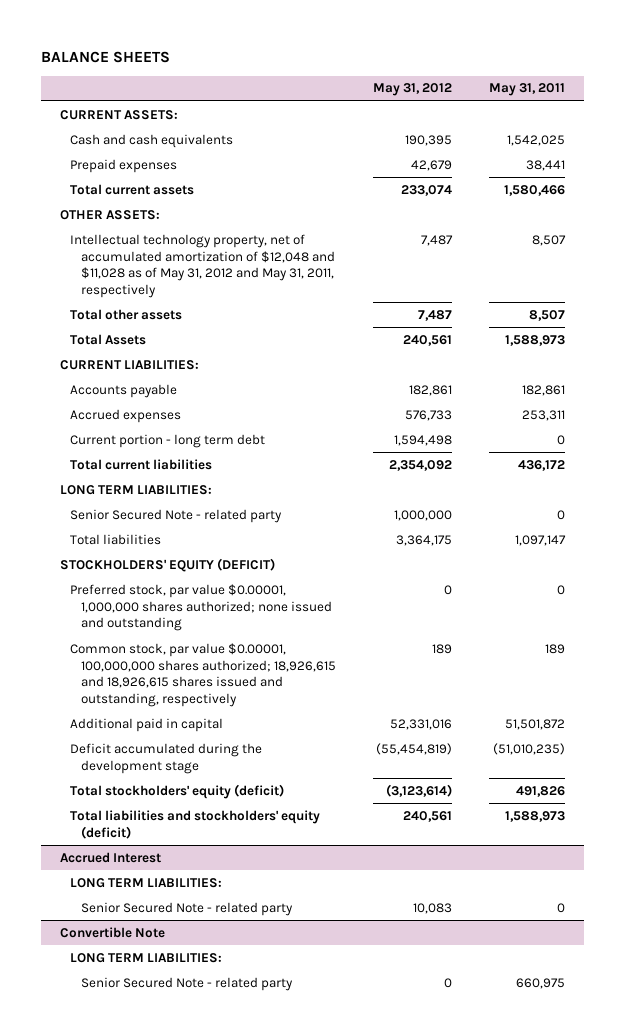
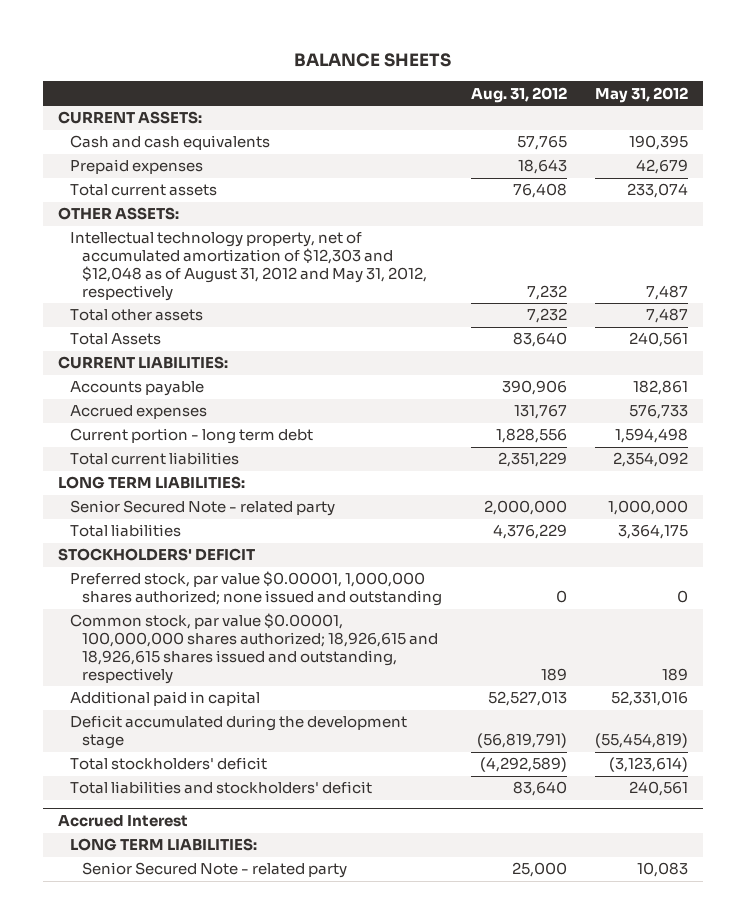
[489,83,566,97] May 31, 2011 -> none
none -> [470,86,567,103] Aug. 31, 2012
[70,233,335,298] Intellectual technology property, net of accumulated amortization of $12,048 and $11,028 as of May 31, 2012 and May 31, 2011, respectively -> [69,232,427,301] Intellectual technology property, net of accumulated amortization of $12,303 and $12,048 as of August 31, 2012 and May 31, 2012, respectively
[59,557,275,572] STOCKHOLDERS' EQUITY (DEFICIT) -> [57,548,255,562] STOCKHOLDERS' DEFICIT
[70,783,285,799] Total stockholders' equity (deficit) -> [69,757,267,771] Total stockholders' deficit
[70,809,321,839] Total liabilities and stockholders' equity (deficit) -> [69,781,372,795] Total liabilities and stockholders' deficit
[59,926,165,938] Convertible Note -> none
[70,952,223,963] LONG TERM LIABILITIES: -> none
[80,976,293,991] Senior Secured Note - related party -> none

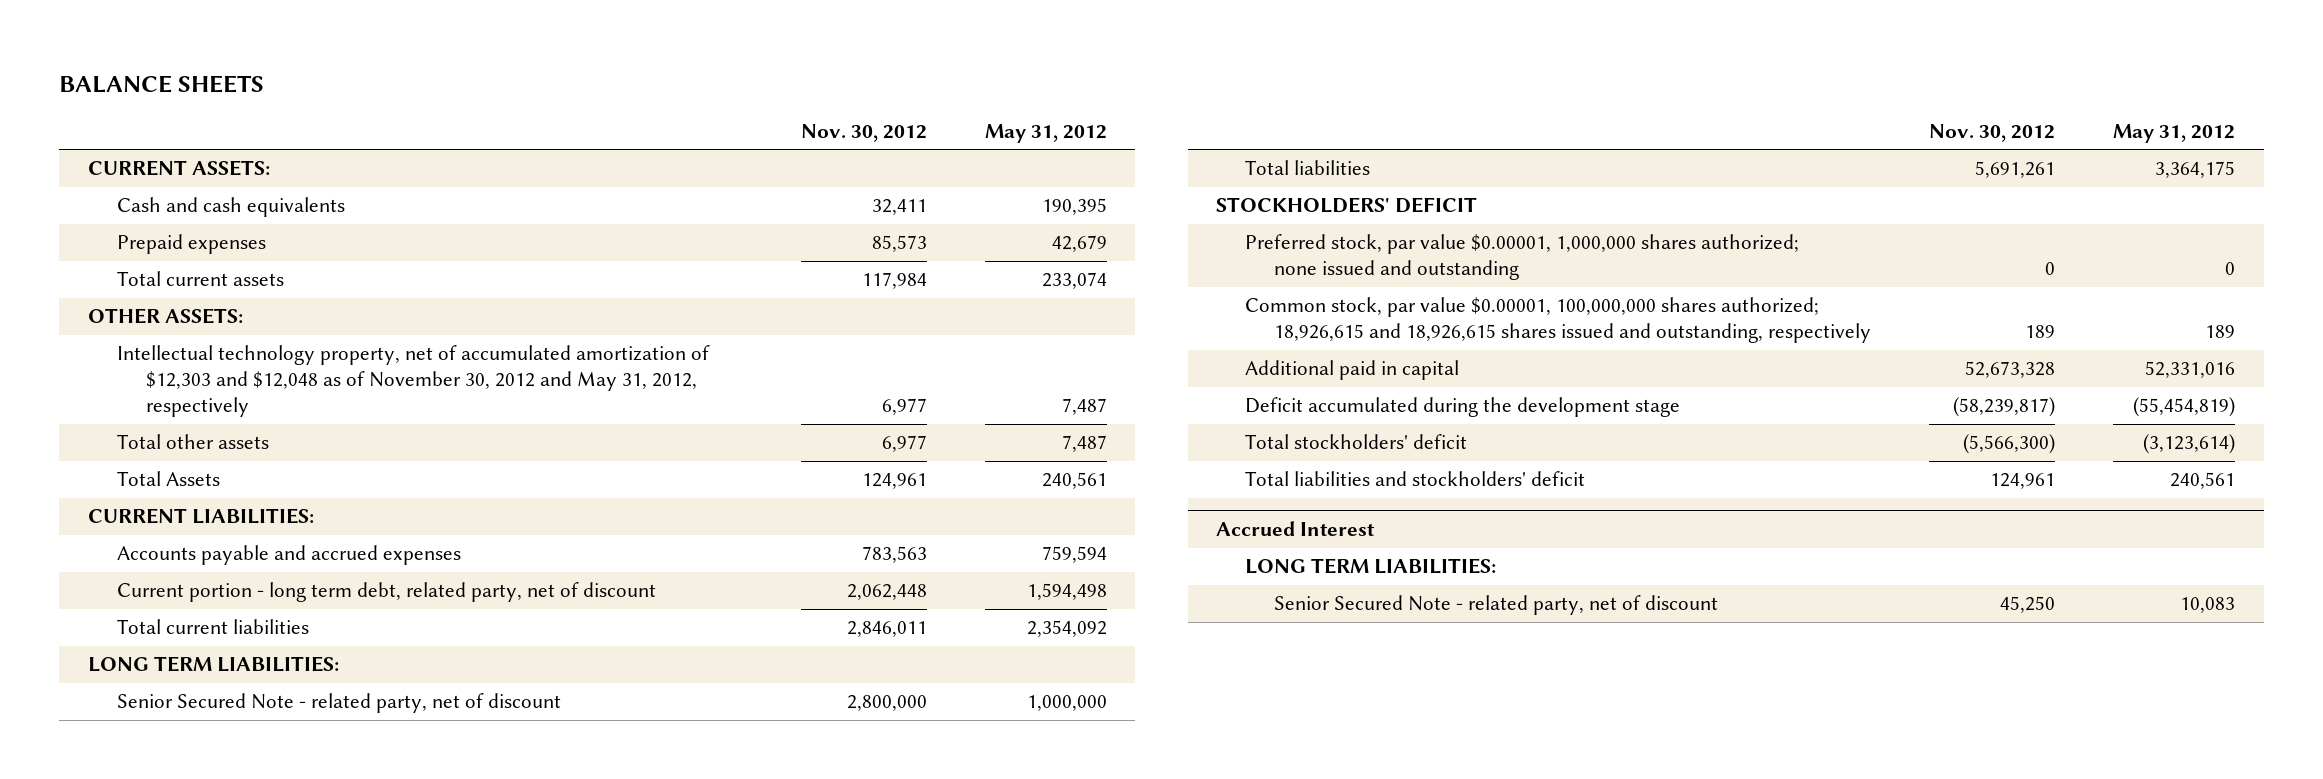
[470,86,567,103] Aug. 31, 2012 -> none
none -> [800,123,927,142] Nov. 30, 2012
[69,232,427,301] Intellectual technology property, net of accumulated amortization of $12,303 and $12,048 as of August 31, 2012 and May 31, 2012, respectively -> [116,345,710,418] Intellectual technology property, net of accumulated amortization of $12,303 and $12,048 as of November 30, 2012 and May 31, 2012, respectively
[69,405,207,420] Accrued expenses -> none
[69,381,204,397] Accounts payable -> [116,545,461,566] Accounts payable and accrued expenses
[633,380,689,396] 182,861 -> [1041,546,1107,564] 759,594
[69,428,313,445] Current portion - long term debt -> [116,582,656,603] Current portion - long term debt, related party, net of discount
[69,500,335,517] Senior Secured Note - related party -> [116,693,561,714] Senior Secured Note - related party, net of discount
[81,862,347,879] Senior Secured Note - related party -> [1274,595,1719,616] Senior Secured Note - related party, net of discount

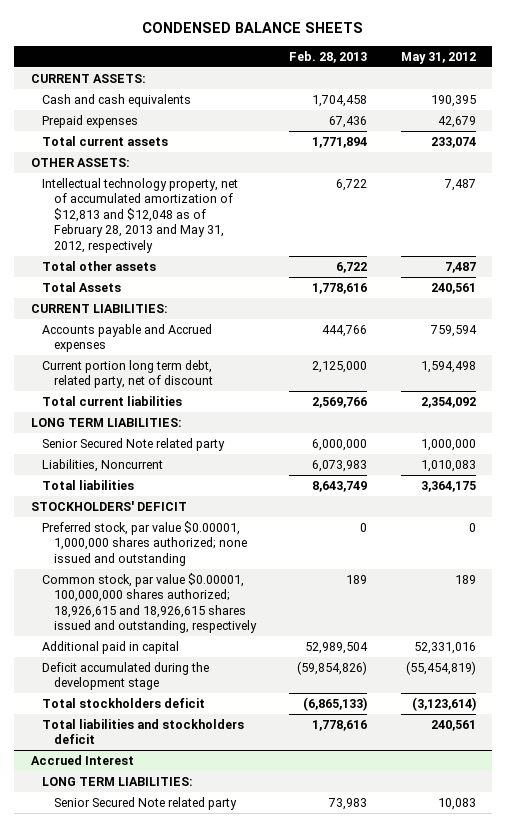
[59,74,265,93] BALANCE SHEETS -> [142,22,364,34] CONDENSED BALANCE SHEETS
[800,123,927,142] Nov. 30, 2012 -> none
none -> [289,50,368,63] Feb. 28, 2013
[116,345,710,418] Intellectual technology property, net of accumulated amortization of $12,303 and $12,048 as of November 30, 2012 and May 31, 2012, respectively -> [42,177,239,253] Intellectual technology property, net of accumulated amortization of $12,813 and $12,048 as of February 28, 2013 and May 31, 2012, respectively
[116,545,461,566] Accounts payable and accrued expenses -> [42,323,213,353] Accounts payable and Accrued expenses
[116,582,656,603] Current portion - long term debt, related party, net of discount -> [42,359,213,389] Current portion long term debt, related party, net of discount
[116,693,561,714] Senior Secured Note - related party, net of discount -> [42,437,226,451] Senior Secured Note related party
none -> [42,458,164,472] Liabilities, Noncurrent
[1245,434,1468,450] Total stockholders' deficit -> [42,697,206,708] Total stockholders deficit
[1245,471,1586,487] Total liabilities and stockholders' deficit -> [42,718,245,745] Total liabilities and stockholders deficit
[1274,595,1719,616] Senior Secured Note - related party, net of discount -> [53,796,237,810] Senior Secured Note related party

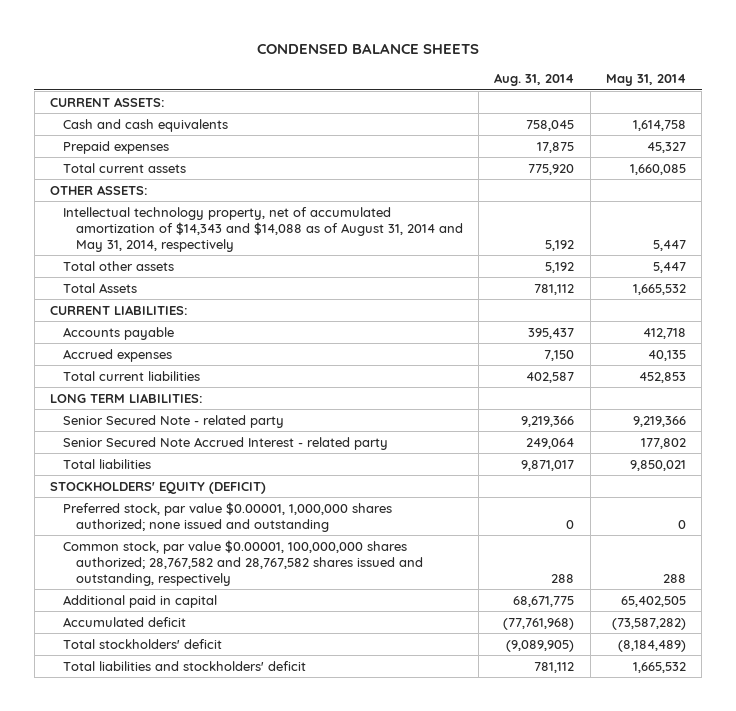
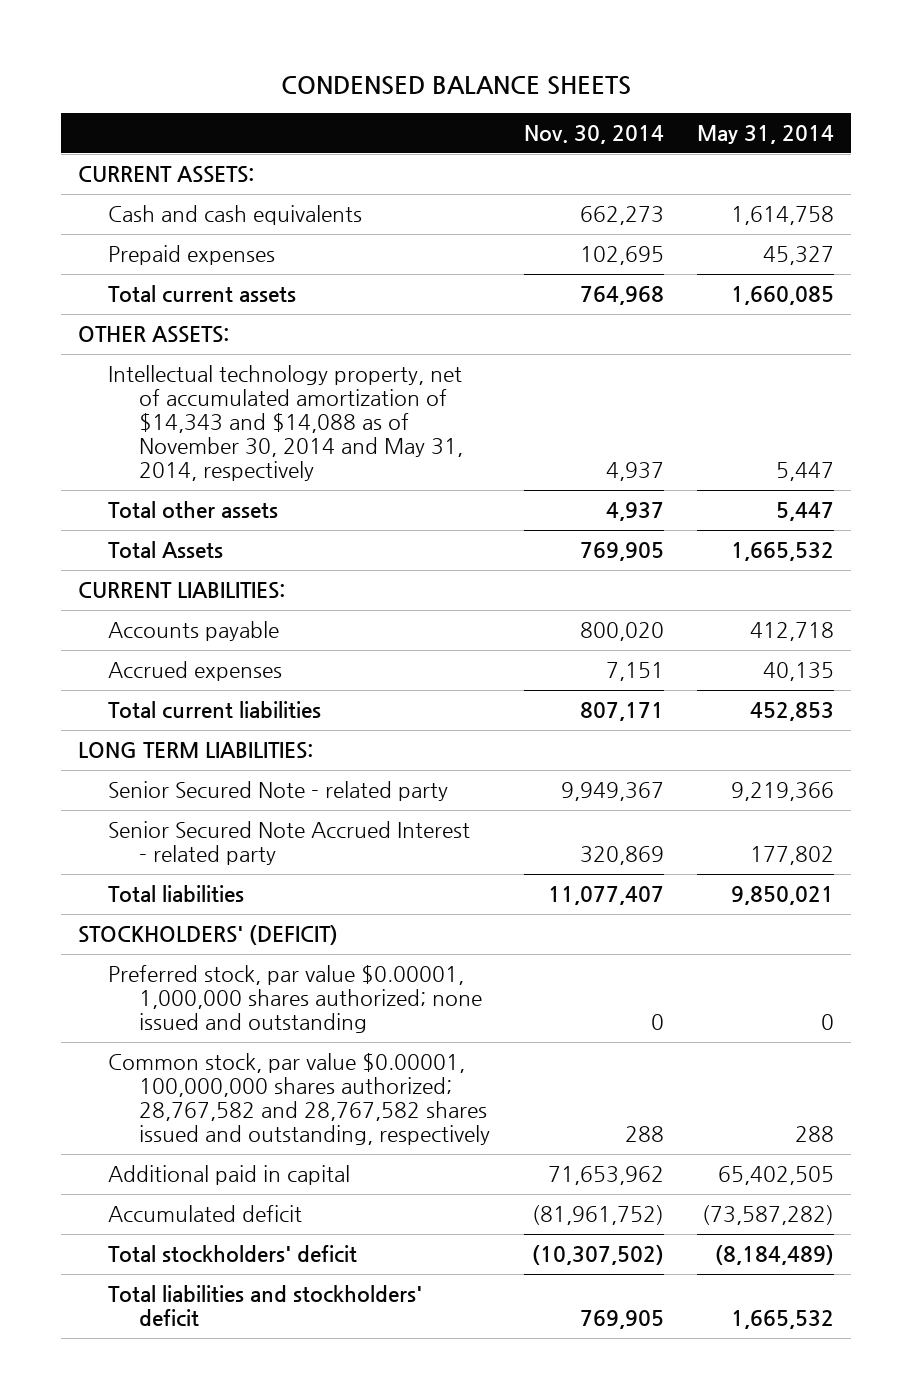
[494,73,575,87] Aug. 31, 2014 -> none
none -> [523,124,664,144] Nov. 30, 2014
[62,206,463,252] Intellectual technology property, net of accumulated amortization of $14,343 and $14,088 as of August 31, 2014 and May 31, 2014, respectively -> [108,364,463,482] Intellectual technology property, net of accumulated amortization of $14,343 and $14,088 as of November 30, 2014 and May 31, 2014, respectively
[50,481,267,494] STOCKHOLDERS' EQUITY (DEFICIT) -> [77,924,338,945] STOCKHOLDERS' (DEFICIT)

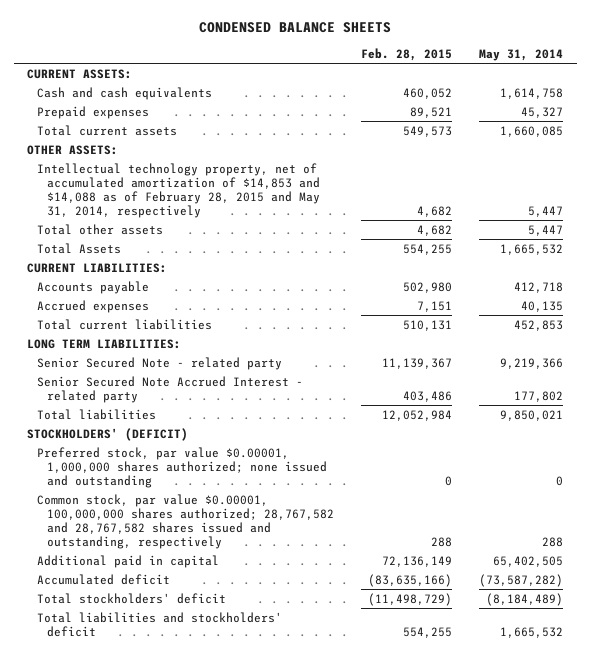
[523,124,664,144] Nov. 30, 2014 -> none
none -> [361,48,453,62] Feb. 28, 2015
[108,364,463,482] Intellectual technology property, net of accumulated amortization of $14,343 and $14,088 as of November 30, 2014 and May 31, 2014, respectively -> [37,162,321,219] Intellectual technology property, net of accumulated amortization of $14,853 and $14,088 as of February 28, 2015 and May 31, 2014, respectively

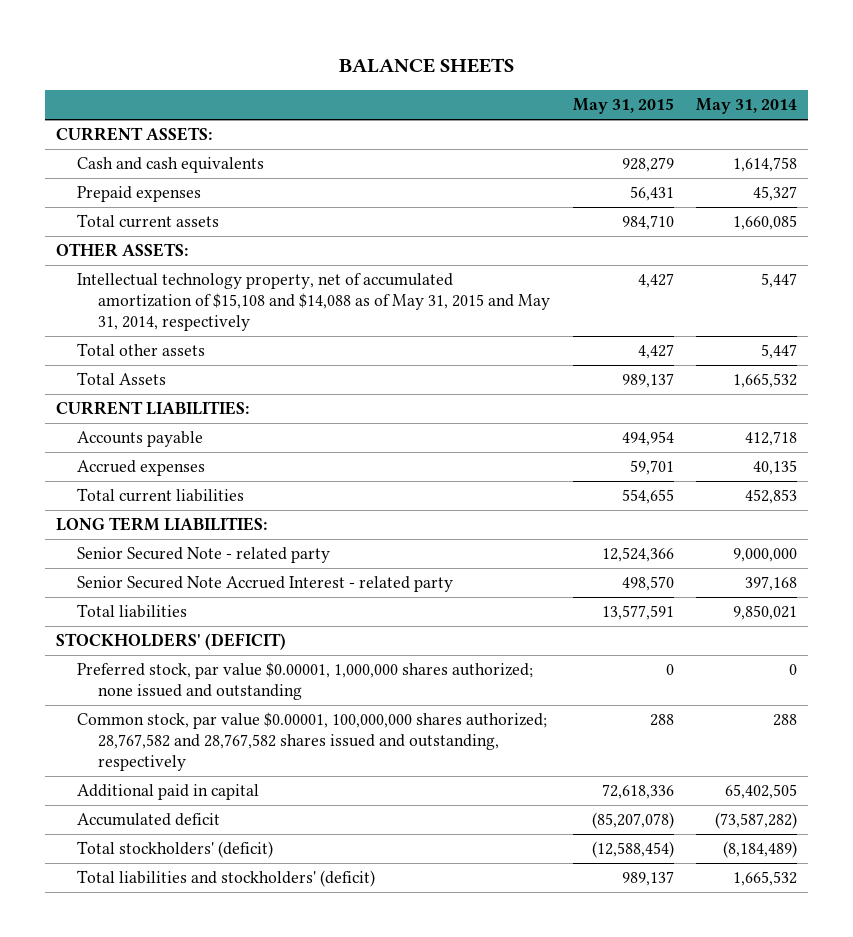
[199,22,392,34] CONDENSED BALANCE SHEETS -> [338,58,514,74] BALANCE SHEETS
[361,48,453,62] Feb. 28, 2015 -> none
none -> [572,98,674,115] May 31, 2015
[37,162,321,219] Intellectual technology property, net of accumulated amortization of $14,853 and $14,088 as of February 28, 2015 and May 31, 2014, respectively -> [77,273,551,331] Intellectual technology property, net of accumulated amortization of $15,108 and $14,088 as of May 31, 2015 and May 31, 2014, respectively
[500,357,564,369] 9,219,366 -> [733,548,798,563] 9,000,000
[514,390,564,402] 177,802 -> [745,576,798,592] 397,168
[37,592,227,604] Total stockholders' deficit -> [77,841,274,859] Total stockholders' (deficit)
[37,611,283,637] Total liabilities and stockholders' deficit -> [77,870,376,888] Total liabilities and stockholders' (deficit)

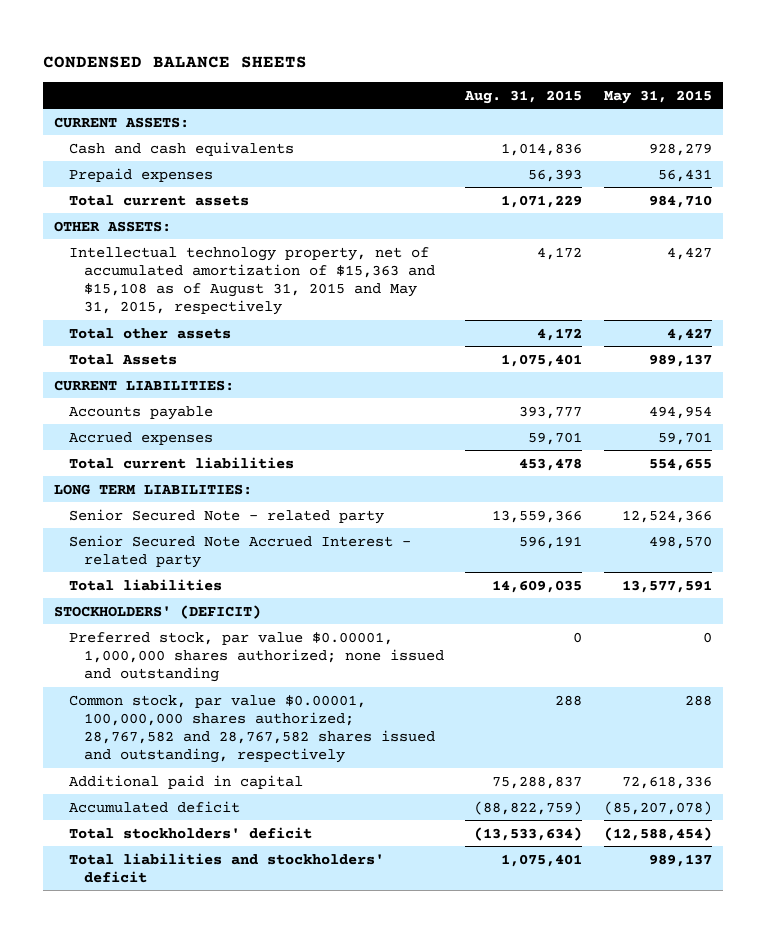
[338,58,514,74] BALANCE SHEETS -> [43,55,308,68] CONDENSED BALANCE SHEETS
[696,98,798,115] May 31, 2014 -> none
none -> [464,89,583,104] Aug. 31, 2015
[77,273,551,331] Intellectual technology property, net of accumulated amortization of $15,108 and $14,088 as of May 31, 2015 and May 31, 2014, respectively -> [68,246,435,316] Intellectual technology property, net of accumulated amortization of $15,363 and $15,108 as of August 31, 2015 and May 31, 2015, respectively
[77,841,274,859] Total stockholders' (deficit) -> [68,826,312,839] Total stockholders' deficit
[77,870,376,888] Total liabilities and stockholders' (deficit) -> [68,852,384,883] Total liabilities and stockholders' deficit

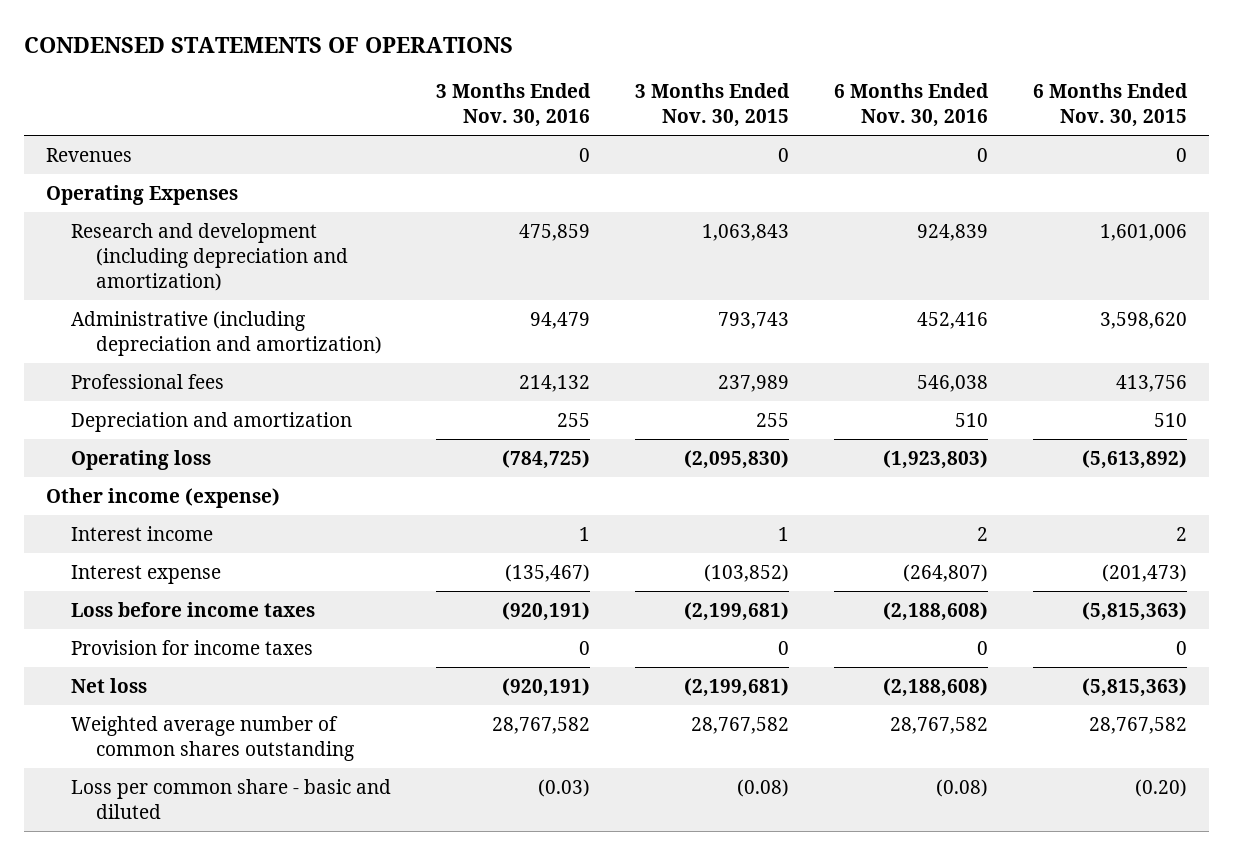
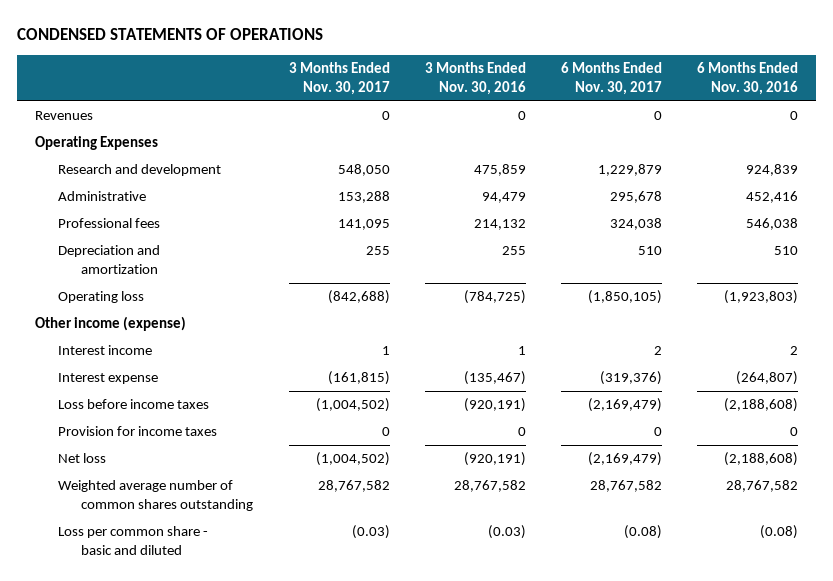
[634,83,790,128] 3 Months Ended Nov. 30, 2015 -> none
[1032,83,1188,128] 6 Months Ended Nov. 30, 2015 -> none
none -> [288,62,390,95] 3 Months Ended Nov. 30, 2017
none -> [561,62,663,95] 6 Months Ended Nov. 30, 2017
[71,222,349,291] Research and development (including depreciation and amortization) -> [58,164,222,177] Research and development
[71,310,383,356] Administrative (including depreciation and amortization) -> [58,191,147,202] Administrative

